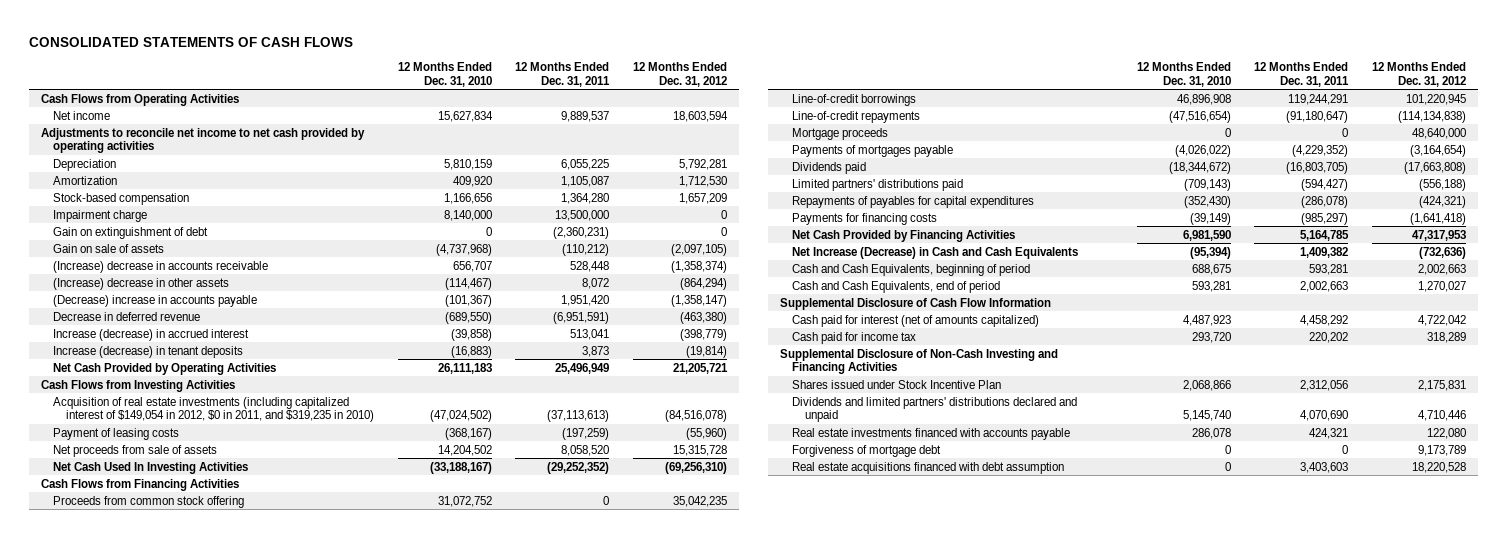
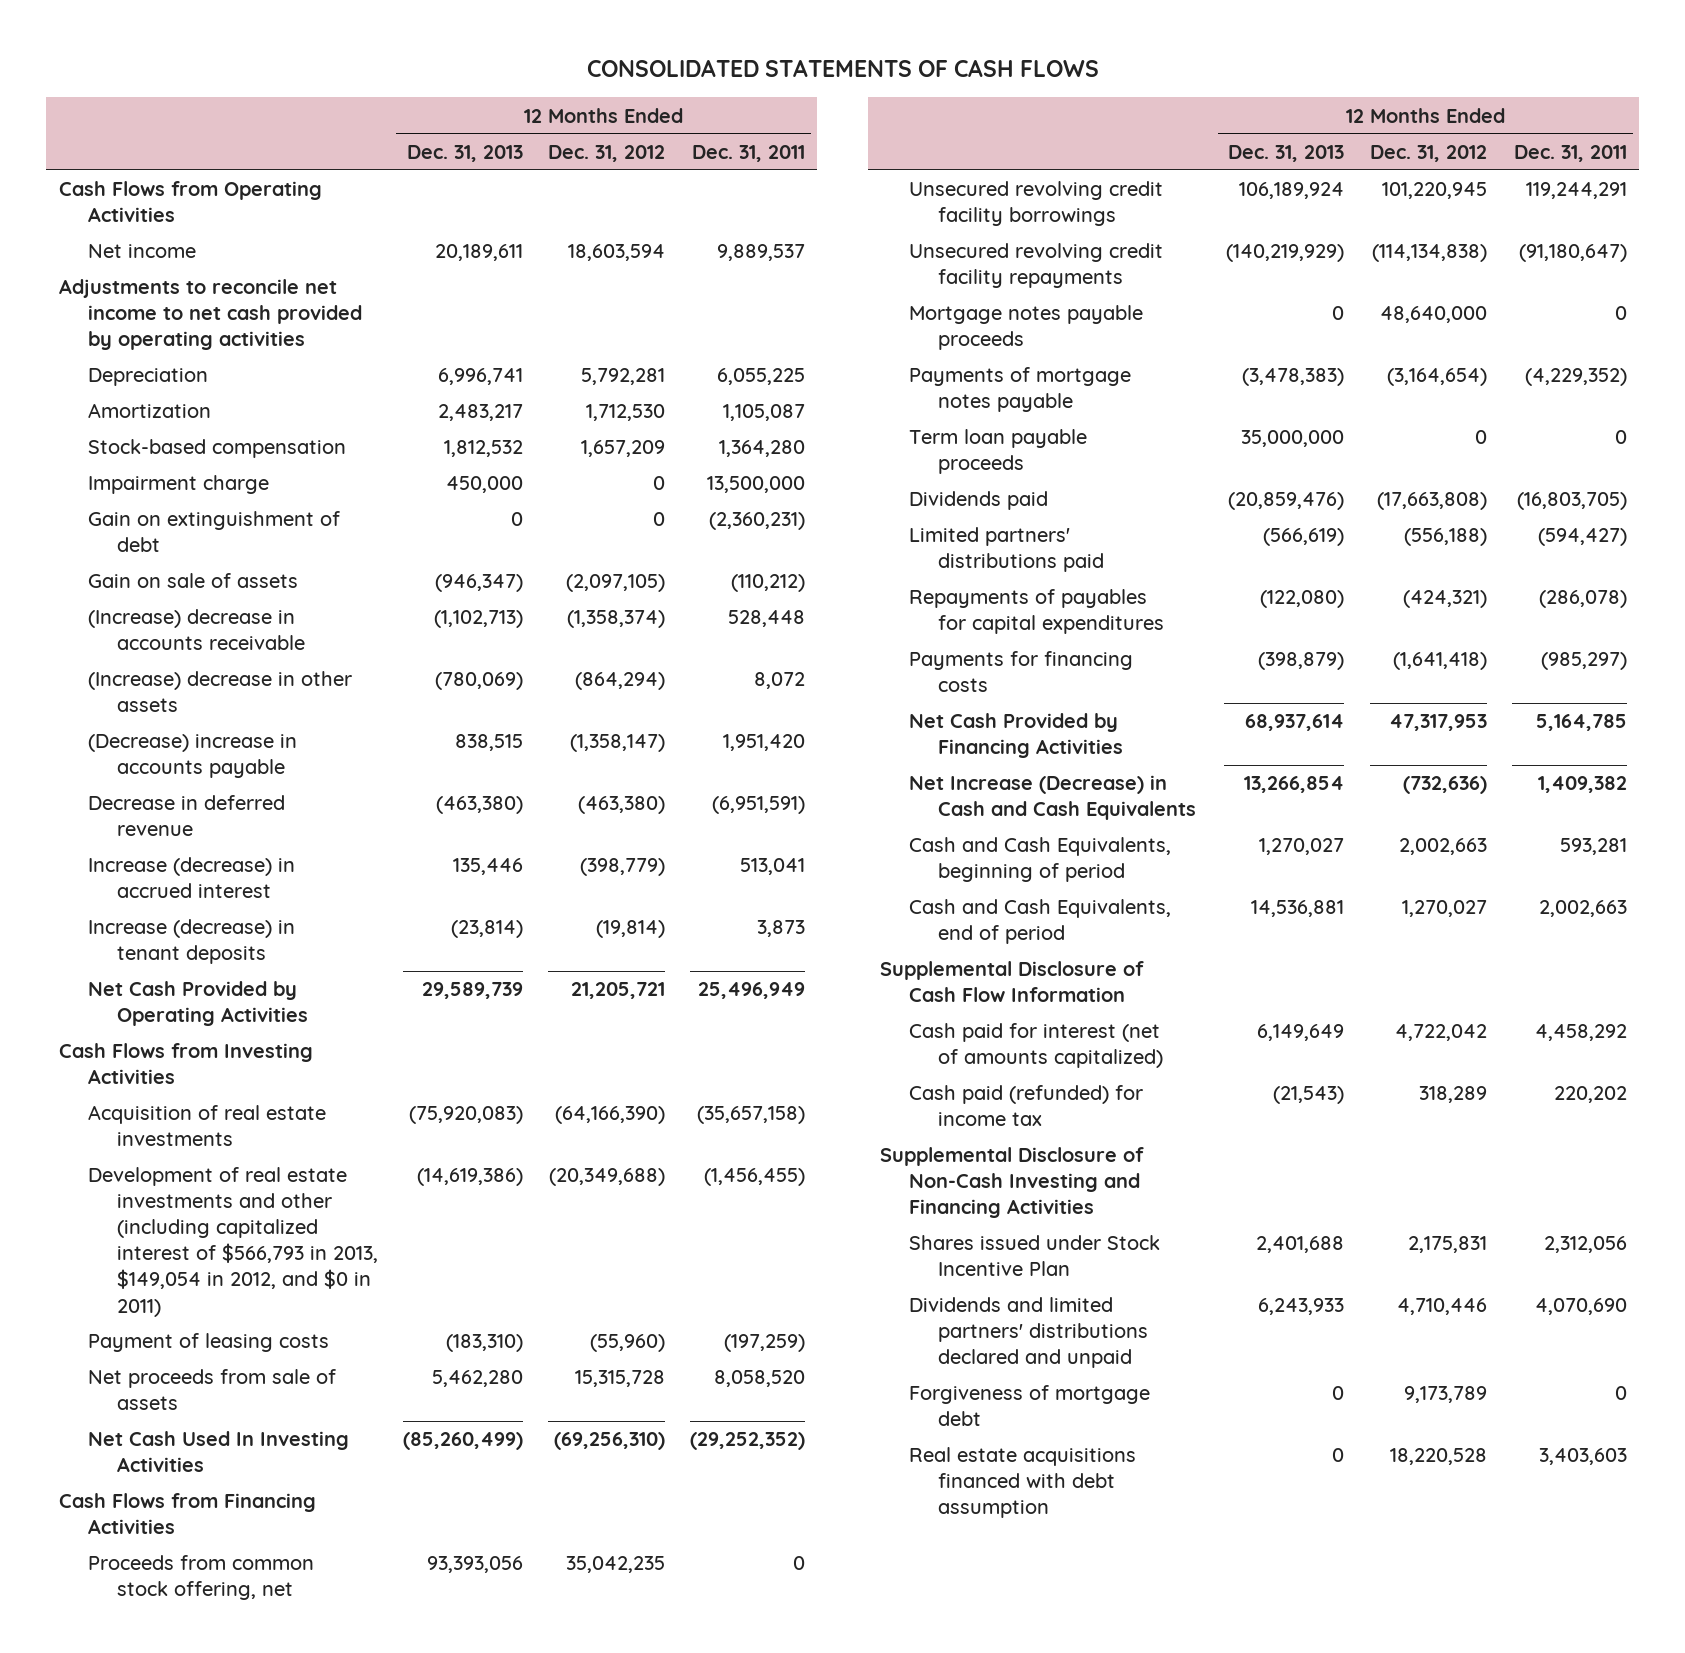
[397,61,492,87] 12 Months Ended Dec. 31, 2010 -> none
none -> [406,144,523,162] Dec. 31, 2013
[53,396,375,423] Acquisition of real estate investments (including capitalized interest of $149,054 in 2012, $0 in 2011, and $319,235 in 2010) -> [87,1105,326,1147] Acquisition of real estate investments
[547,410,610,423] (37,113,613) -> [696,1106,805,1125] (35,657,158)
[665,410,728,423] (84,516,078) -> [554,1106,665,1125] (64,166,390)
none -> [87,1167,378,1317] Development of real estate investments and other (including capitalized interest of $566,793 in 2013, $149,054 in 2012, and $0 in 2011)
[53,495,245,508] Proceeds from common stock offering -> [87,1555,314,1601] Proceeds from common stock offering, net
[792,93,917,106] Line-of-credit borrowings -> [909,181,1164,227] Unsecured revolving credit facility borrowings
[792,110,921,123] Line-of-credit repayments -> [909,243,1164,289] Unsecured revolving credit facility repayments
[792,127,889,140] Mortgage proceeds -> [909,305,1144,351] Mortgage notes payable proceeds
[792,144,954,157] Payments of mortgages payable -> [909,367,1132,413] Payments of mortgage notes payable
none -> [909,429,1088,475] Term loan payable proceeds
[792,331,917,344] Cash paid for income tax -> [909,1085,1144,1127] Cash paid (refunded) for income tax
[792,427,1071,440] Real estate investments financed with accounts payable -> none

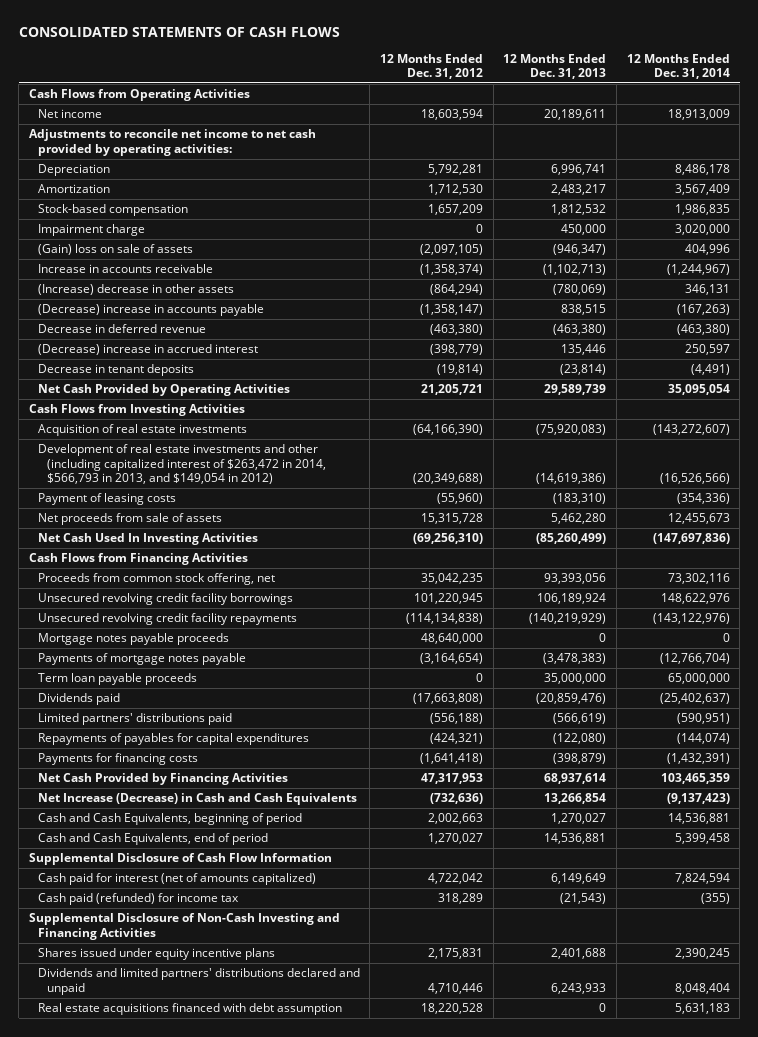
[691,144,805,162] Dec. 31, 2011 -> none
none -> [626,53,730,79] 12 Months Ended Dec. 31, 2014
[58,279,362,351] Adjustments to reconcile net income to net cash provided by operating activities -> [28,129,316,156] Adjustments to reconcile net income to net cash provided by operating activities:
[87,511,340,553] Gain on extinguishment of debt -> none
[87,573,298,589] Gain on sale of assets -> [37,244,193,256] (Gain) loss on sale of assets
[87,609,305,651] (Increase) decrease in accounts receivable -> [37,264,213,274] Increase in accounts receivable
[87,857,295,899] Increase (decrease) in accrued interest -> [37,344,258,356] (Decrease) increase in accrued interest
[87,919,295,965] Increase (decrease) in tenant deposits -> [37,364,194,377] Decrease in tenant deposits
[87,1167,378,1317] Development of real estate investments and other (including capitalized interest of $566,793 in 2013, $149,054 in 2012, and $0 in 2011) -> [37,444,326,484] Development of real estate investments and other (including capitalized interest of $263,472 in 2014, $566,793 in 2013, and $149,054 in 2012)
[909,1235,1161,1277] Shares issued under Stock Incentive Plan -> [37,948,275,961] Shares issued under equity incentive plans
[909,1385,1151,1427] Forgiveness of mortgage debt -> none

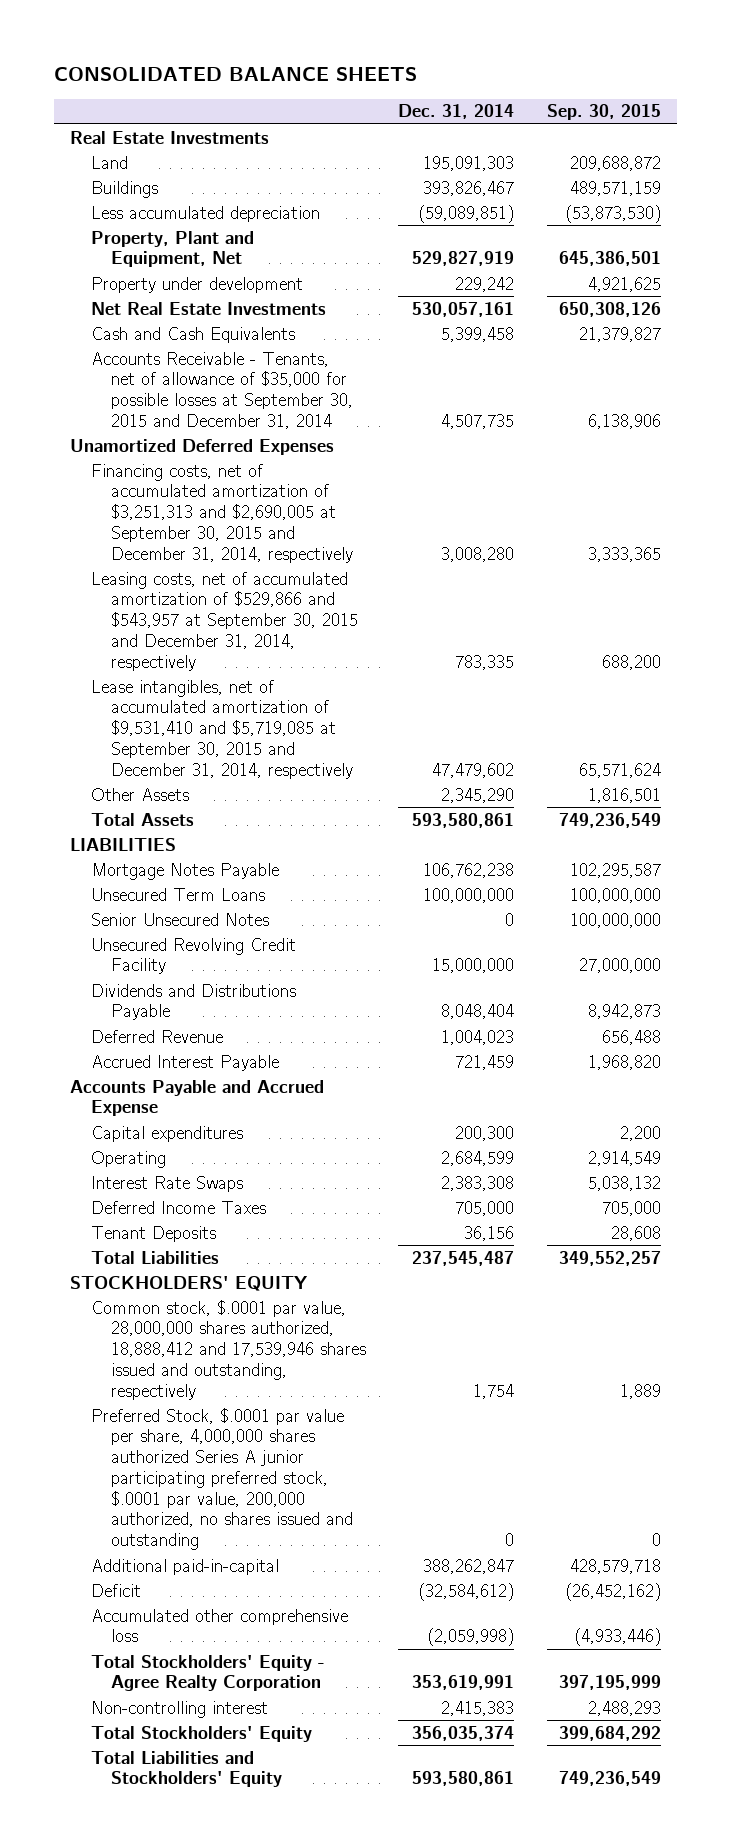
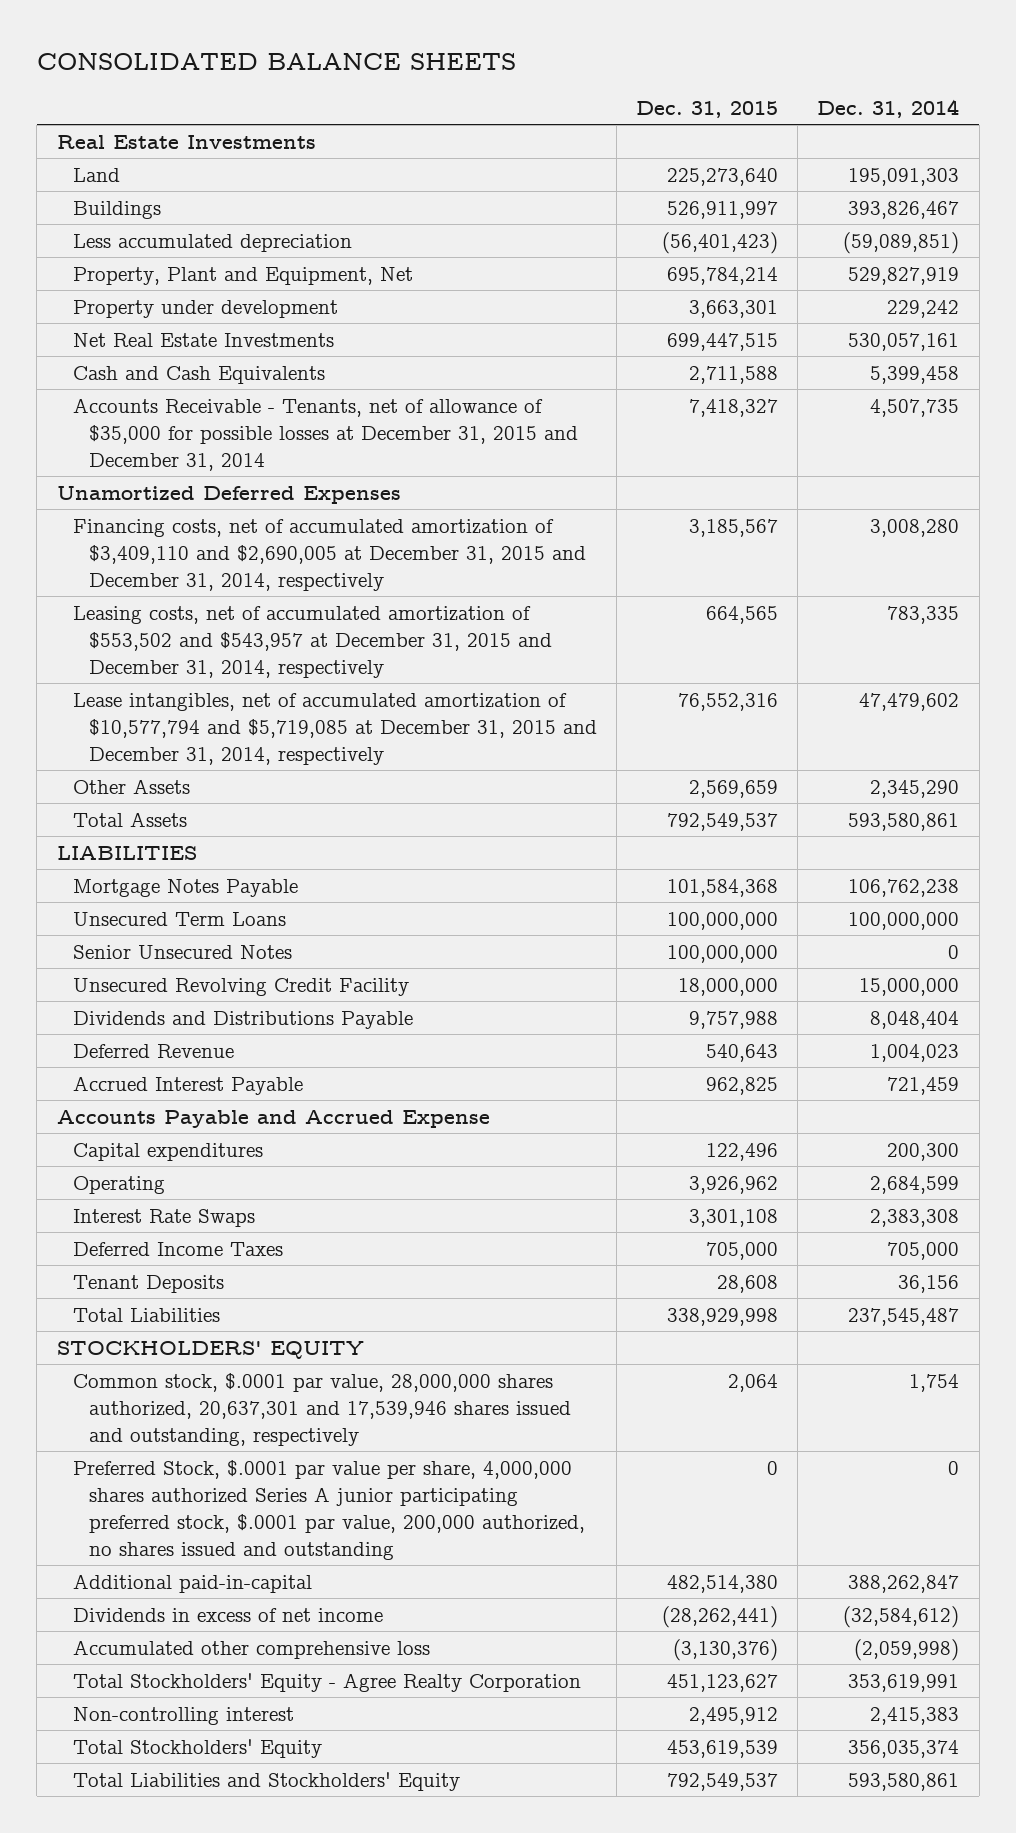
[546,104,661,121] Sep. 30, 2015 -> none
none -> [635,100,778,118] Dec. 31, 2015
[90,351,353,429] Accounts Receivable - Tenants, net of allowance of $35,000 for possible losses at September 30, 2015 and December 31, 2014 -> [72,397,578,471] Accounts Receivable - Tenants, net of allowance of $35,000 for possible losses at December 31, 2015 and December 31, 2014
[90,463,353,563] Financing costs, net of accumulated amortization of $3,251,313 and $2,690,005 at September 30, 2015 and December 31, 2014, respectively -> [72,518,586,591] Financing costs, net of accumulated amortization of $3,409,110 and $2,690,005 at December 31, 2015 and December 31, 2014, respectively
[90,571,358,671] Leasing costs, net of accumulated amortization of $529,866 and $543,957 at September 30, 2015 and December 31, 2014, respectively -> [72,605,552,678] Leasing costs, net of accumulated amortization of $553,502 and $543,957 at December 31, 2015 and December 31, 2014, respectively
[90,679,353,779] Lease intangibles, net of accumulated amortization of $9,531,410 and $5,719,085 at September 30, 2015 and December 31, 2014, respectively -> [72,692,597,765] Lease intangibles, net of accumulated amortization of $10,577,794 and $5,719,085 at December 31, 2015 and December 31, 2014, respectively
[90,1299,366,1400] Common stock, $.0001 par value, 28,000,000 shares authorized, 18,888,412 and 17,539,946 shares issued and outstanding, respectively -> [72,1372,571,1446] Common stock, $.0001 par value, 28,000,000 shares authorized, 20,637,301 and 17,539,946 shares issued and outstanding, respectively
[90,1583,141,1597] Deficit -> [72,1607,383,1622] Dividends in excess of net income

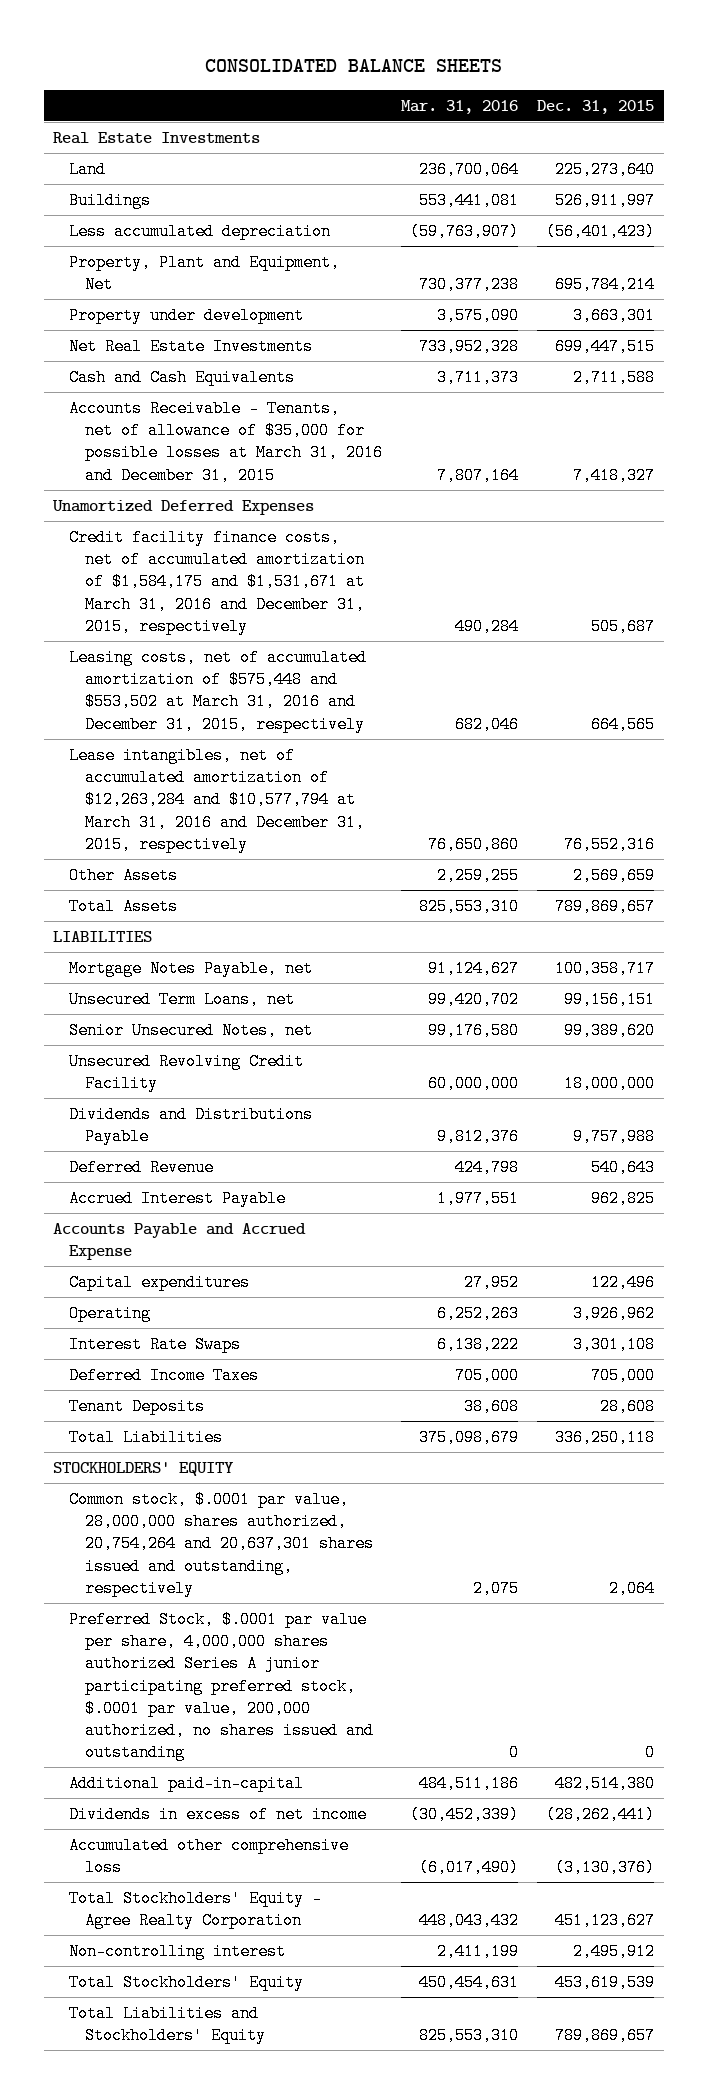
[817,98,960,118] Dec. 31, 2014 -> none
none -> [401,99,519,114] Mar. 31, 2016
[72,397,578,471] Accounts Receivable - Tenants, net of allowance of $35,000 for possible losses at December 31, 2015 and December 31, 2014 -> [69,399,384,484] Accounts Receivable - Tenants, net of allowance of $35,000 for possible losses at March 31, 2016 and December 31, 2015
[72,518,586,591] Financing costs, net of accumulated amortization of $3,409,110 and $2,690,005 at December 31, 2015 and December 31, 2014, respectively -> [69,528,366,635] Credit facility finance costs, net of accumulated amortization of $1,584,175 and $1,531,671 at March 31, 2016 and December 31, 2015, respectively
[688,518,778,537] 3,185,567 -> [591,617,656,635] 505,687
[72,605,552,678] Leasing costs, net of accumulated amortization of $553,502 and $543,957 at December 31, 2015 and December 31, 2014, respectively -> [69,648,368,733] Leasing costs, net of accumulated amortization of $575,448 and $553,502 at March 31, 2016 and December 31, 2015, respectively
[72,692,597,765] Lease intangibles, net of accumulated amortization of $10,577,794 and $5,719,085 at December 31, 2015 and December 31, 2014, respectively -> [69,746,366,853] Lease intangibles, net of accumulated amortization of $12,263,284 and $10,577,794 at March 31, 2016 and December 31, 2015, respectively
[666,812,778,831] 792,549,537 -> [555,897,656,915] 789,869,657
[72,878,298,897] Mortgage Notes Payable -> [69,959,314,977] Mortgage Notes Payable, net
[666,878,778,897] 101,584,368 -> [555,959,656,977] 100,358,717
[72,911,286,926] Unsecured Term Loans -> [69,990,296,1008] Unsecured Term Loans, net
[666,911,778,930] 100,000,000 -> [564,990,656,1008] 99,156,151
[72,944,292,959] Senior Unsecured Notes -> [69,1021,314,1039] Senior Unsecured Notes, net
[666,944,778,963] 100,000,000 -> [564,1021,656,1039] 99,389,620
[666,1307,778,1326] 338,929,998 -> [555,1428,656,1446] 336,250,118
[72,1372,571,1446] Common stock, $.0001 par value, 28,000,000 shares authorized, 20,637,301 and 17,539,946 shares issued and outstanding, respectively -> [69,1490,375,1597] Common stock, $.0001 par value, 28,000,000 shares authorized, 20,754,264 and 20,637,301 shares issued and outstanding, respectively
[666,1772,778,1791] 792,549,537 -> [555,2027,656,2045] 789,869,657

